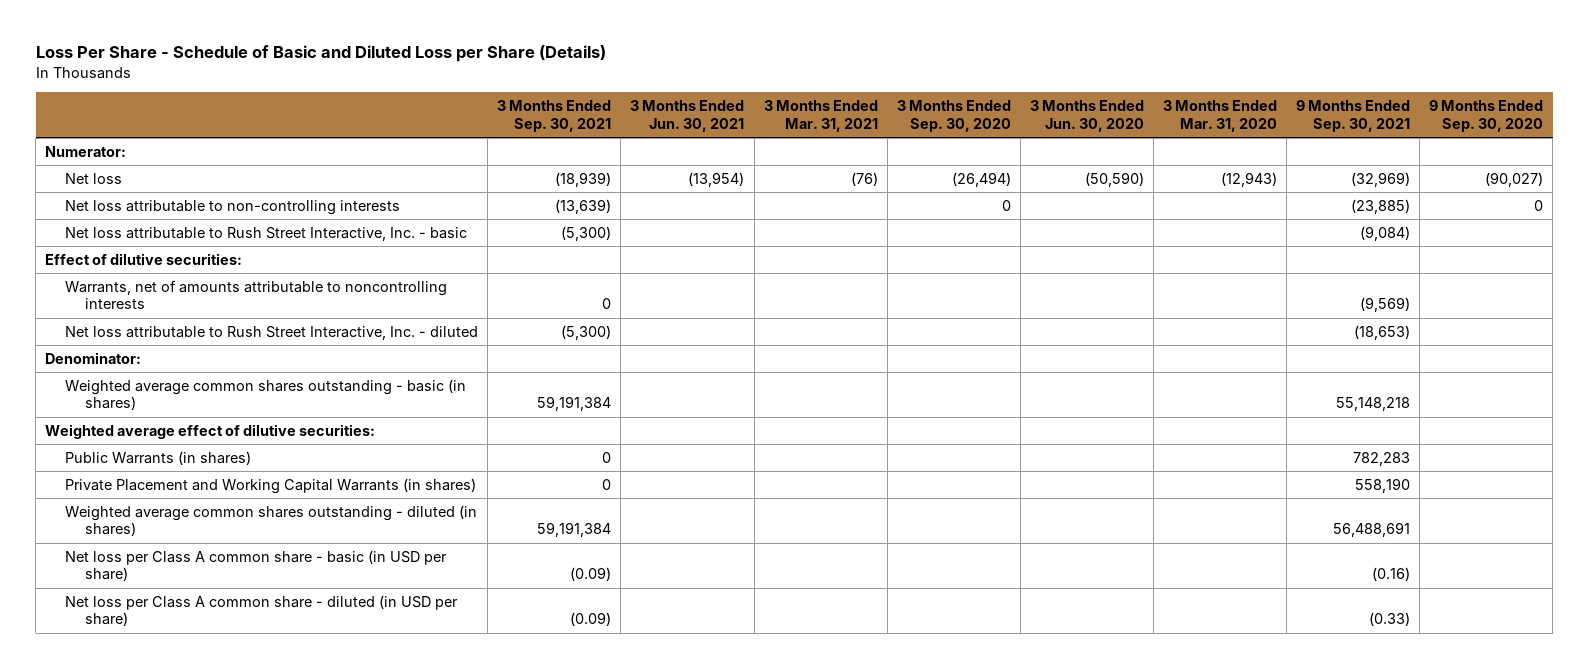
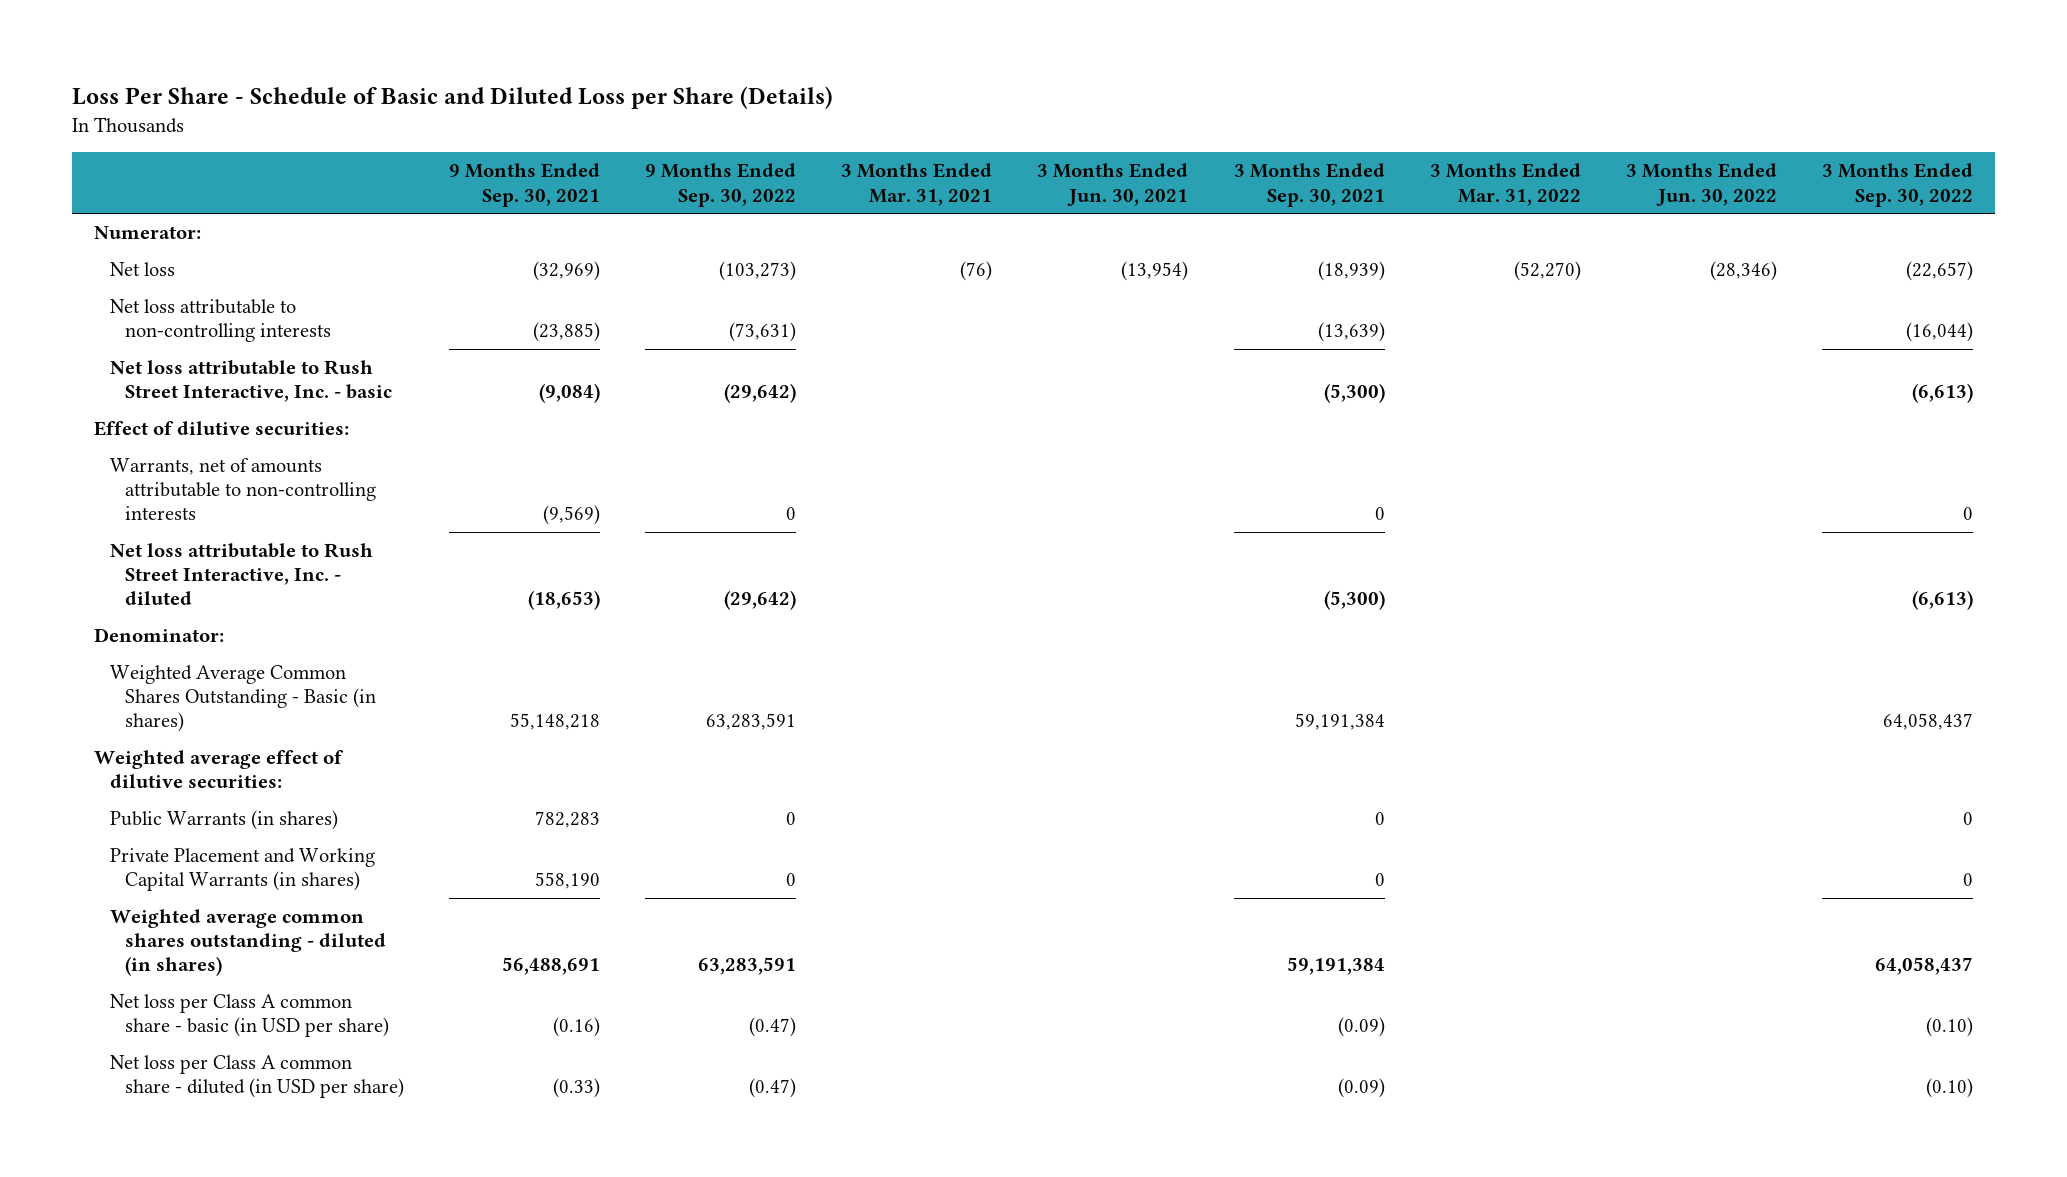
[896,100,1011,132] 3 Months Ended Sep. 30, 2020 -> none
[1029,100,1144,132] 3 Months Ended Jun. 30, 2020 -> none
[1162,100,1277,132] 3 Months Ended Mar. 31, 2020 -> none
[1429,100,1544,132] 9 Months Ended Sep. 30, 2020 -> none
none -> [645,163,797,207] 9 Months Ended Sep. 30, 2022
none -> [1429,163,1581,206] 3 Months Ended Mar. 31, 2022
none -> [1625,163,1777,206] 3 Months Ended Jun. 30, 2022
none -> [1821,163,1973,207] 3 Months Ended Sep. 30, 2022
[65,279,448,310] Warrants, net of amounts attributable to noncontrolling interests -> [109,458,377,521] Warrants, net of amounts attributable to non-controlling interests
[65,378,467,411] Weighted average common shares outstanding - basic (in shares) -> [109,665,377,733] Weighted Average Common Shares Outstanding - Basic (in shares)

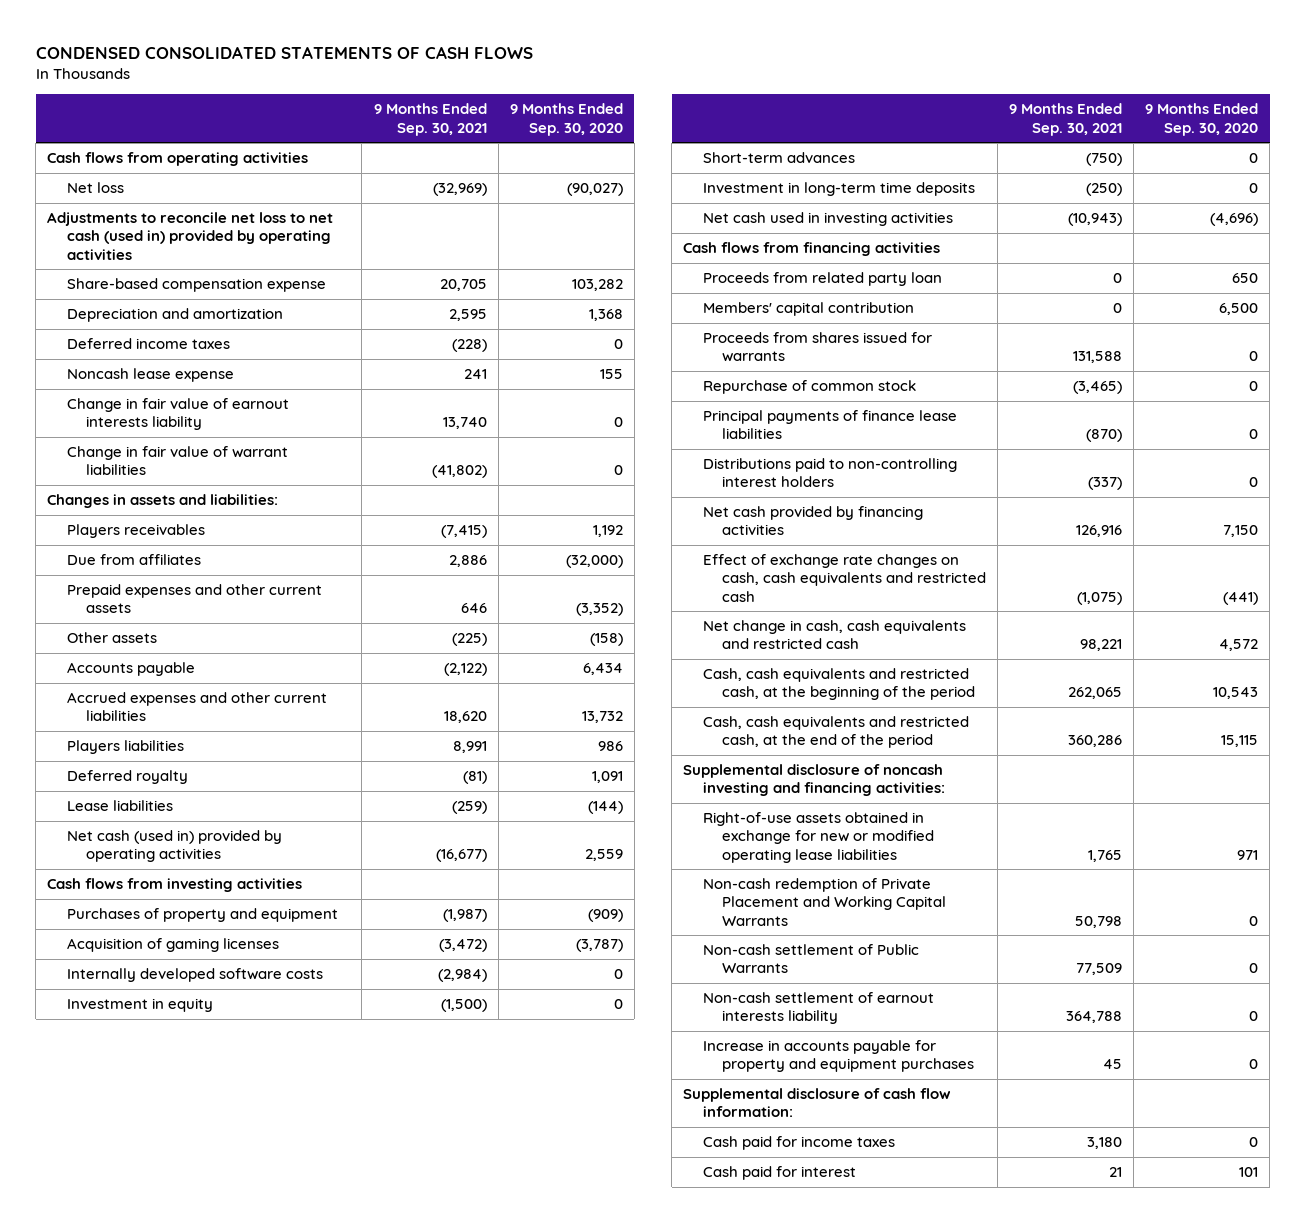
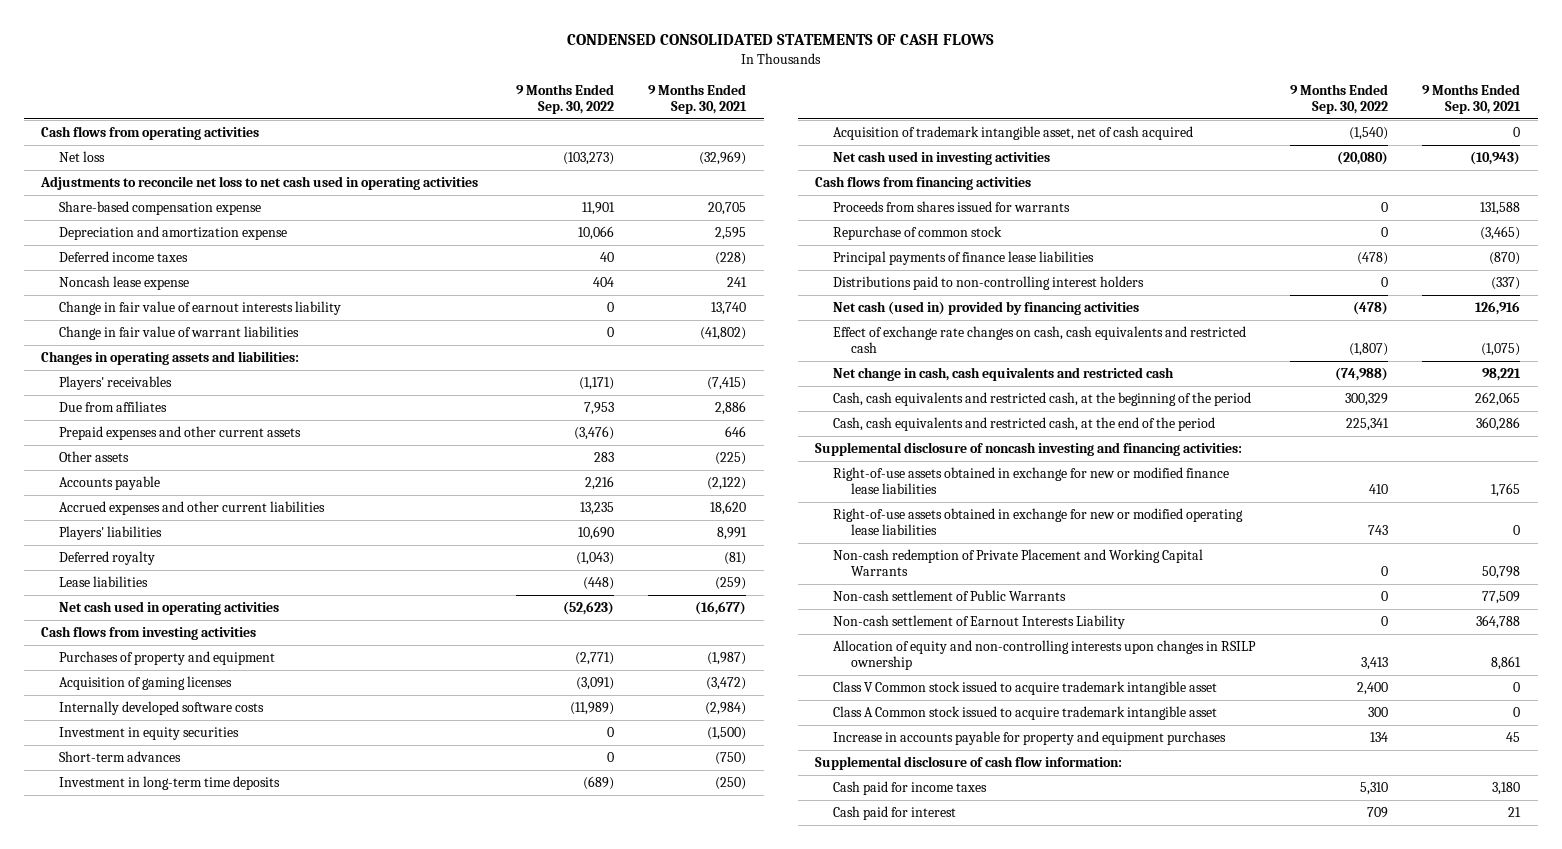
[509,103,623,136] 9 Months Ended Sep. 30, 2020 -> none
none -> [515,83,614,114] 9 Months Ended Sep. 30, 2022
[47,212,334,260] Adjustments to reconcile net loss to net cash (used in) provided by operating activities -> [40,176,479,191] Adjustments to reconcile net loss to net cash used in operating activities
[66,308,283,323] Depreciation and amortization -> [58,226,287,241] Depreciation and amortization expense
[47,494,279,509] Changes in assets and liabilities: -> [41,351,300,366] Changes in operating assets and liabilities:
[66,524,205,539] Players receivables -> [58,376,172,391] Players' receivables
[66,740,184,755] Players liabilities -> [58,526,162,541] Players' liabilities
[66,830,282,863] Net cash (used in) provided by operating activities -> [58,601,279,616] Net cash used in operating activities
[66,998,213,1013] Investment in equity -> [58,727,239,741] Investment in equity securities
none -> [833,126,1194,141] Acquisition of trademark intangible asset, net of cash acquired
[702,272,942,287] Proceeds from related party loan -> none
[702,302,914,317] Members' capital contribution -> none
[702,506,923,536] Net cash provided by financing activities -> [833,301,1140,316] Net cash (used in) provided by financing activities
none -> [833,467,1230,495] Right-of-use assets obtained in exchange for new or modified finance lease liabilities
[1088,849,1123,862] 1,765 -> [1513,525,1521,536] 0
[702,992,934,1025] Non-cash settlement of earnout interests liability -> [833,615,1126,630] Non-cash settlement of Earnout Interests Liability
none -> [833,640,1257,671] Allocation of equity and non-controlling interests upon changes in RSILP ownership
none -> [833,681,1218,696] Class V Common stock issued to acquire trademark intangible asset
none -> [833,706,1218,721] Class A Common stock issued to acquire trademark intangible asset

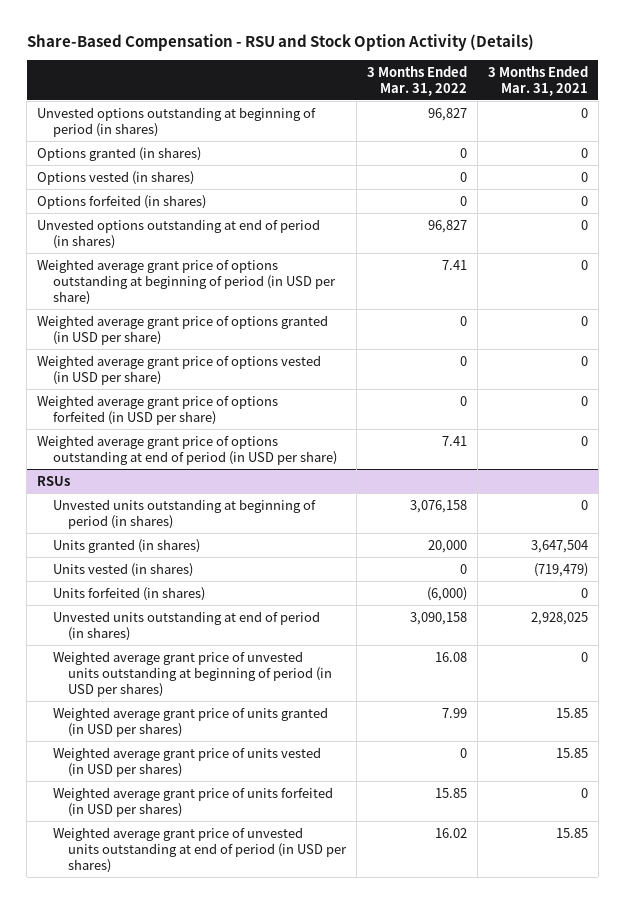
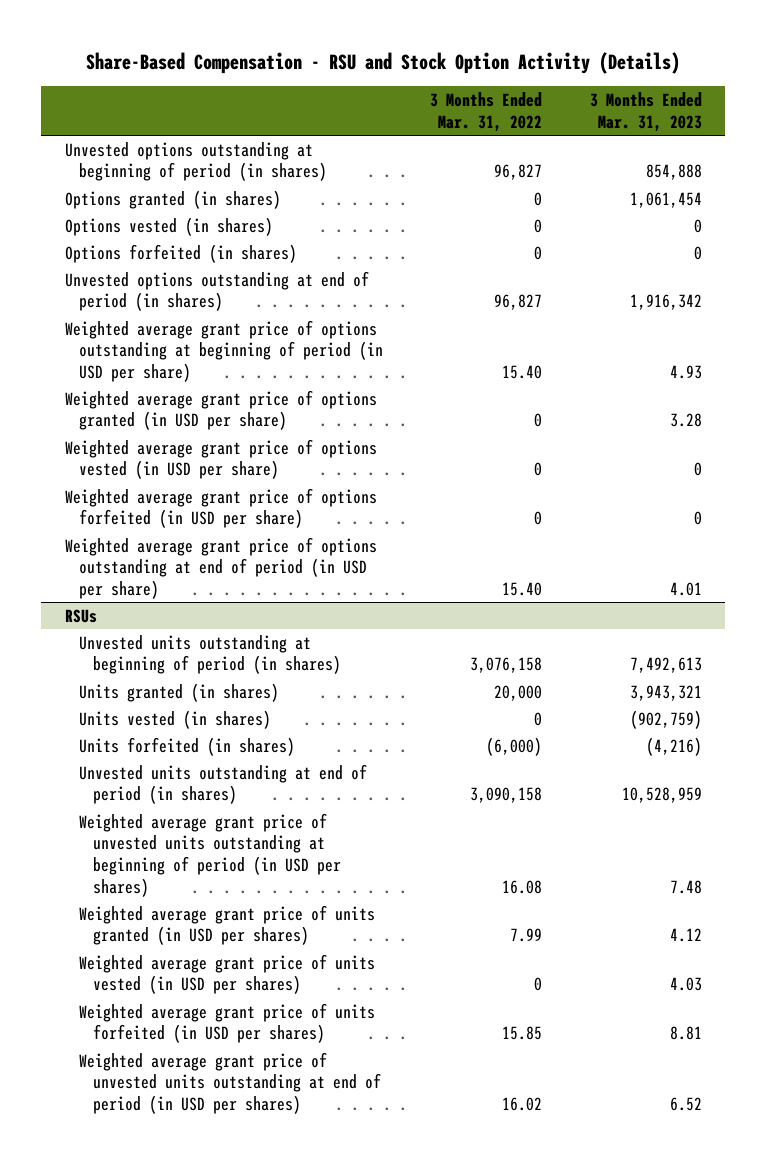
[488,65,589,96] 3 Months Ended Mar. 31, 2021 -> none
none -> [589,92,702,132] 3 Months Ended Mar. 31, 2023
[442,259,468,270] 7.41 -> [502,365,543,380] 15.40
[442,435,468,446] 7.41 -> [502,582,543,597] 15.40

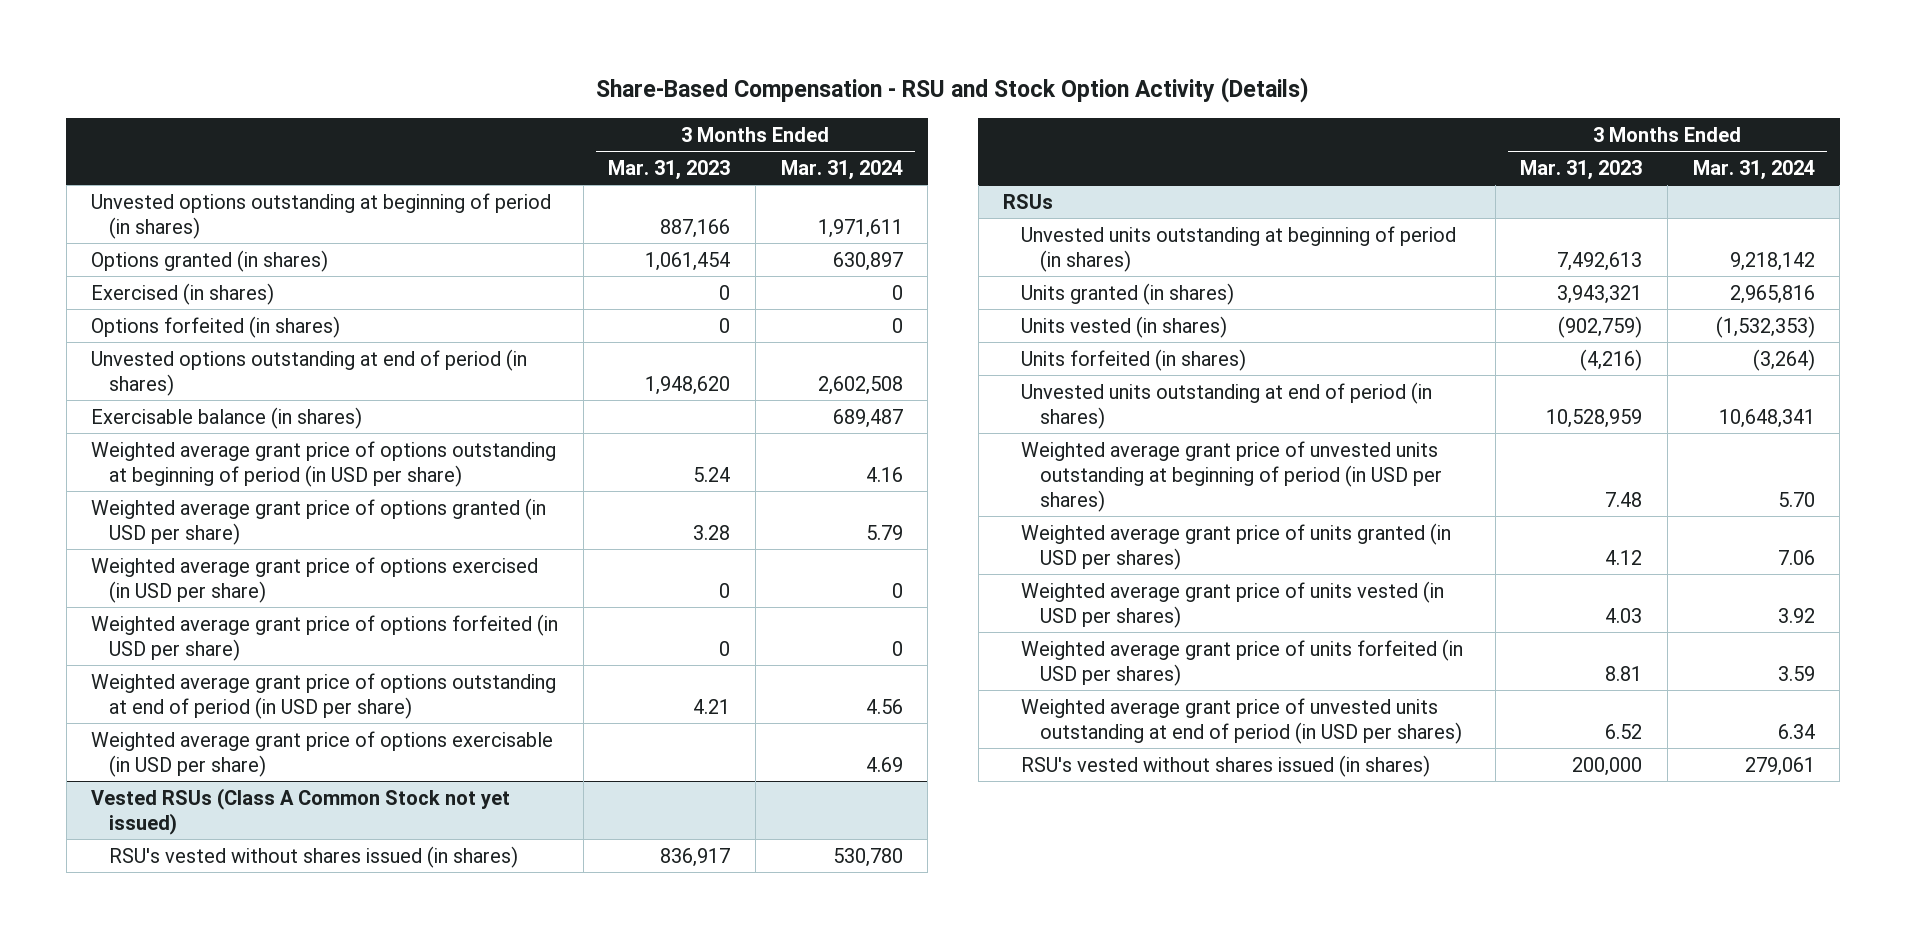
[430,92,543,132] 3 Months Ended Mar. 31, 2022 -> none
none -> [780,159,903,180] Mar. 31, 2024
[645,164,702,181] 854,888 -> [660,218,731,238] 887,166
[64,216,273,236] Options vested (in shares) -> none
none -> [91,282,275,305] Exercised (in shares)
[629,294,702,311] 1,916,342 -> [645,375,731,395] 1,948,620
none -> [91,406,363,429] Exercisable balance (in shares)
[669,365,702,380] 4.93 -> [693,466,731,482] 5.24
[64,438,377,480] Weighted average grant price of options vested (in USD per share) -> [91,556,539,603] Weighted average grant price of options exercised (in USD per share)
[669,582,702,597] 4.01 -> [693,698,731,714] 4.21
none -> [91,730,554,777] Weighted average grant price of options exercisable (in USD per share)
none -> [91,787,511,835] Vested RSUs (Class A Common Stock not yet issued)
none -> [109,845,519,868] RSU's vested without shares issued (in shares)
none -> [1021,754,1431,777] RSU's vested without shares issued (in shares)

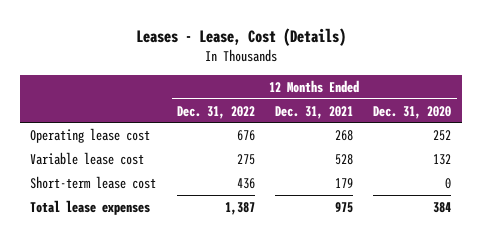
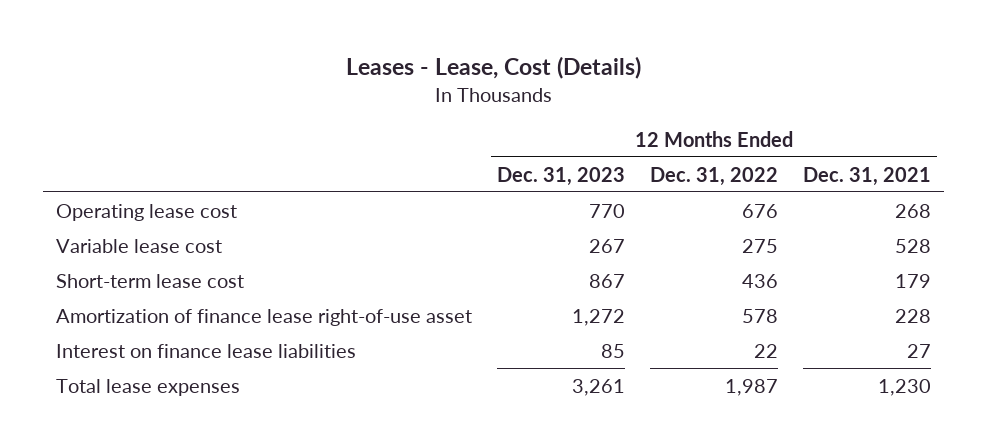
[373,105,452,119] Dec. 31, 2020 -> none
none -> [497,166,626,186] Dec. 31, 2023
none -> [56,308,473,326] Amortization of finance lease right-of-use asset
none -> [56,343,357,358] Interest on finance lease liabilities
[224,201,255,215] 1,387 -> [725,378,779,396] 1,987
[335,201,354,213] 975 -> [878,378,932,396] 1,230

